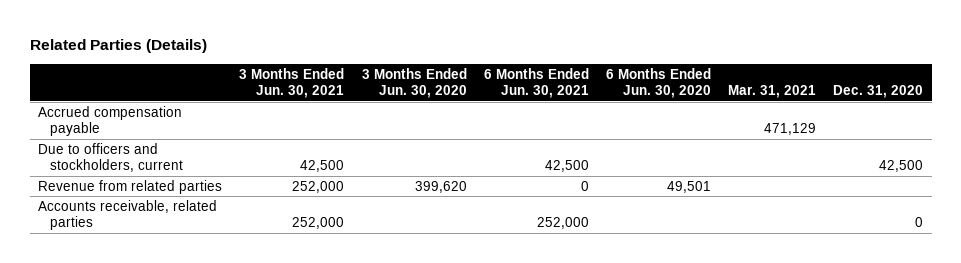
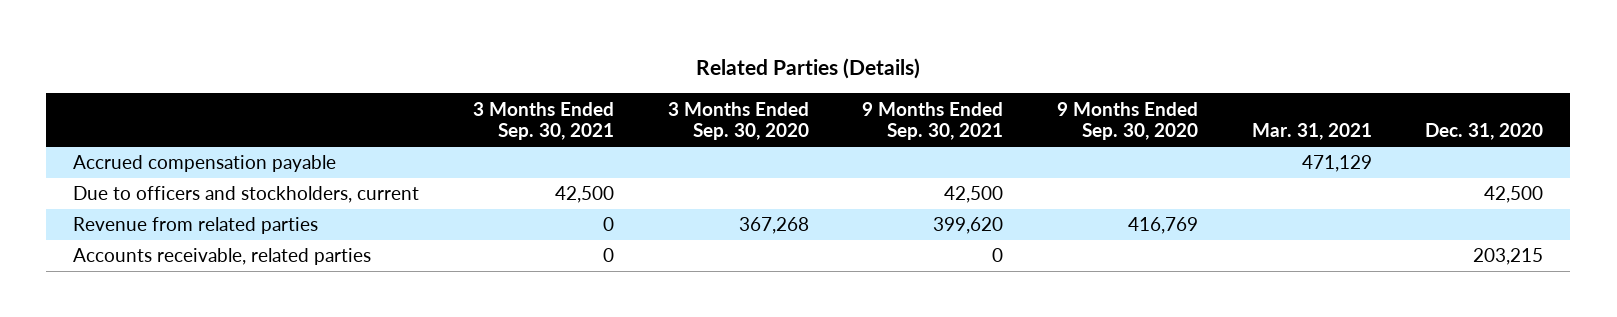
[239,67,345,99] 3 Months Ended Jun. 30, 2021 -> none
[361,67,467,99] 3 Months Ended Jun. 30, 2020 -> none
[483,67,589,99] 6 Months Ended Jun. 30, 2021 -> none
[605,67,711,99] 6 Months Ended Jun. 30, 2020 -> none
none -> [472,101,614,141] 3 Months Ended Sep. 30, 2021
none -> [667,101,809,141] 3 Months Ended Sep. 30, 2020
none -> [862,101,1004,141] 9 Months Ended Sep. 30, 2021
none -> [1057,101,1199,141] 9 Months Ended Sep. 30, 2020
[915,217,924,228] 0 -> [1473,248,1544,266] 203,215

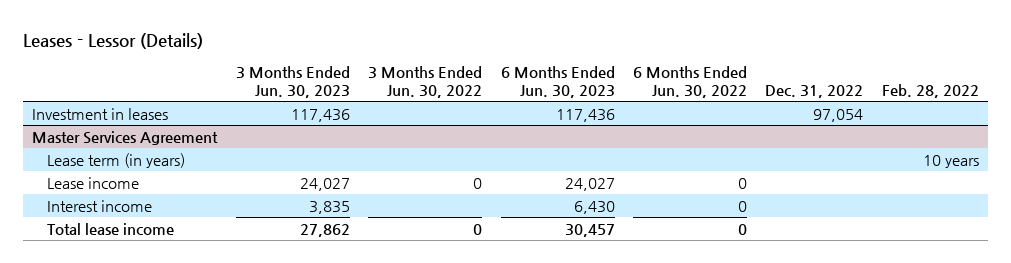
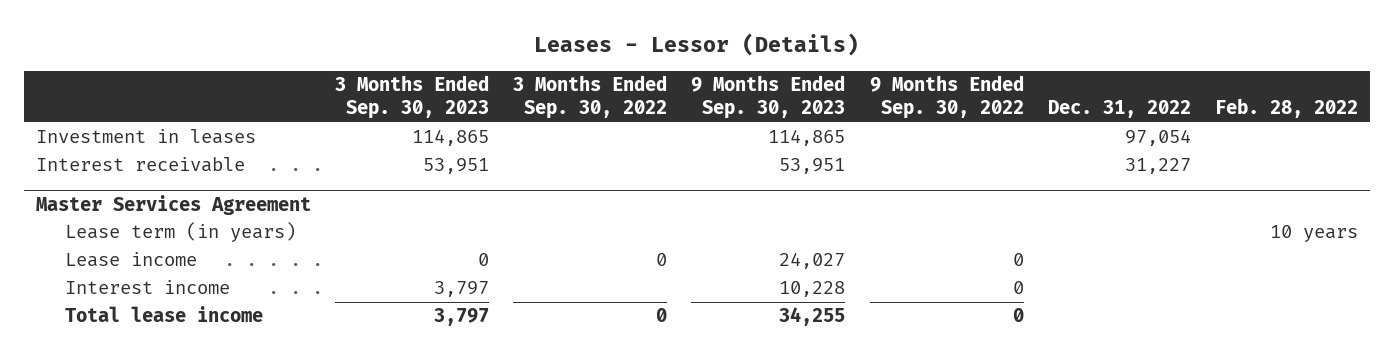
[235,65,350,98] 3 Months Ended Jun. 30, 2023 -> none
[368,65,483,98] 3 Months Ended Jun. 30, 2022 -> none
[500,65,615,98] 6 Months Ended Jun. 30, 2023 -> none
[632,65,747,98] 6 Months Ended Jun. 30, 2022 -> none
none -> [335,75,490,120] 3 Months Ended Sep. 30, 2023
none -> [513,75,668,120] 3 Months Ended Sep. 30, 2022
none -> [691,75,846,120] 9 Months Ended Sep. 30, 2023
none -> [869,75,1024,120] 9 Months Ended Sep. 30, 2022
none -> [36,157,246,173] Interest receivable

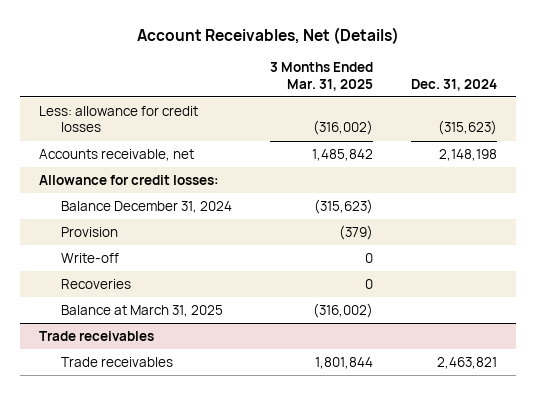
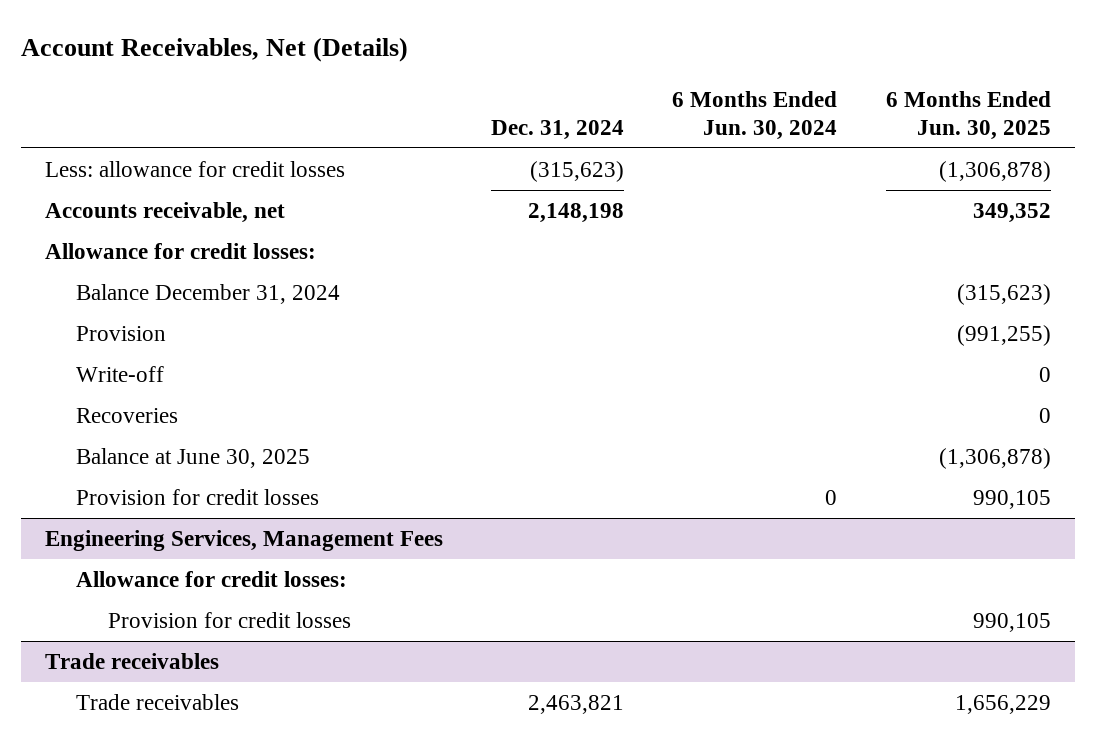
[269,62,373,91] 3 Months Ended Mar. 31, 2025 -> none
none -> [672,90,838,140] 6 Months Ended Jun. 30, 2024
none -> [885,90,1051,140] 6 Months Ended Jun. 30, 2025
[60,304,223,317] Balance at March 31, 2025 -> [76,448,311,469] Balance at June 30, 2025
none -> [76,489,320,506] Provision for credit losses
none -> [44,530,443,552] Engineering Services, Management Fees
none -> [76,571,348,588] Allowance for credit losses:
none -> [107,612,351,629] Provision for credit losses

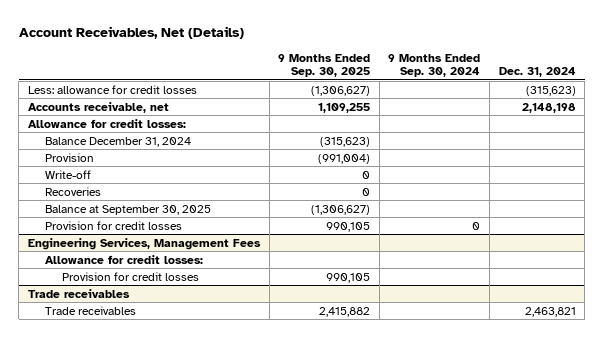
[672,90,838,140] 6 Months Ended Jun. 30, 2024 -> none
[885,90,1051,140] 6 Months Ended Jun. 30, 2025 -> none
none -> [278,53,371,78] 9 Months Ended Sep. 30, 2025
none -> [388,53,481,78] 9 Months Ended Sep. 30, 2024
[76,448,311,469] Balance at June 30, 2025 -> [45,204,212,215] Balance at September 30, 2025

